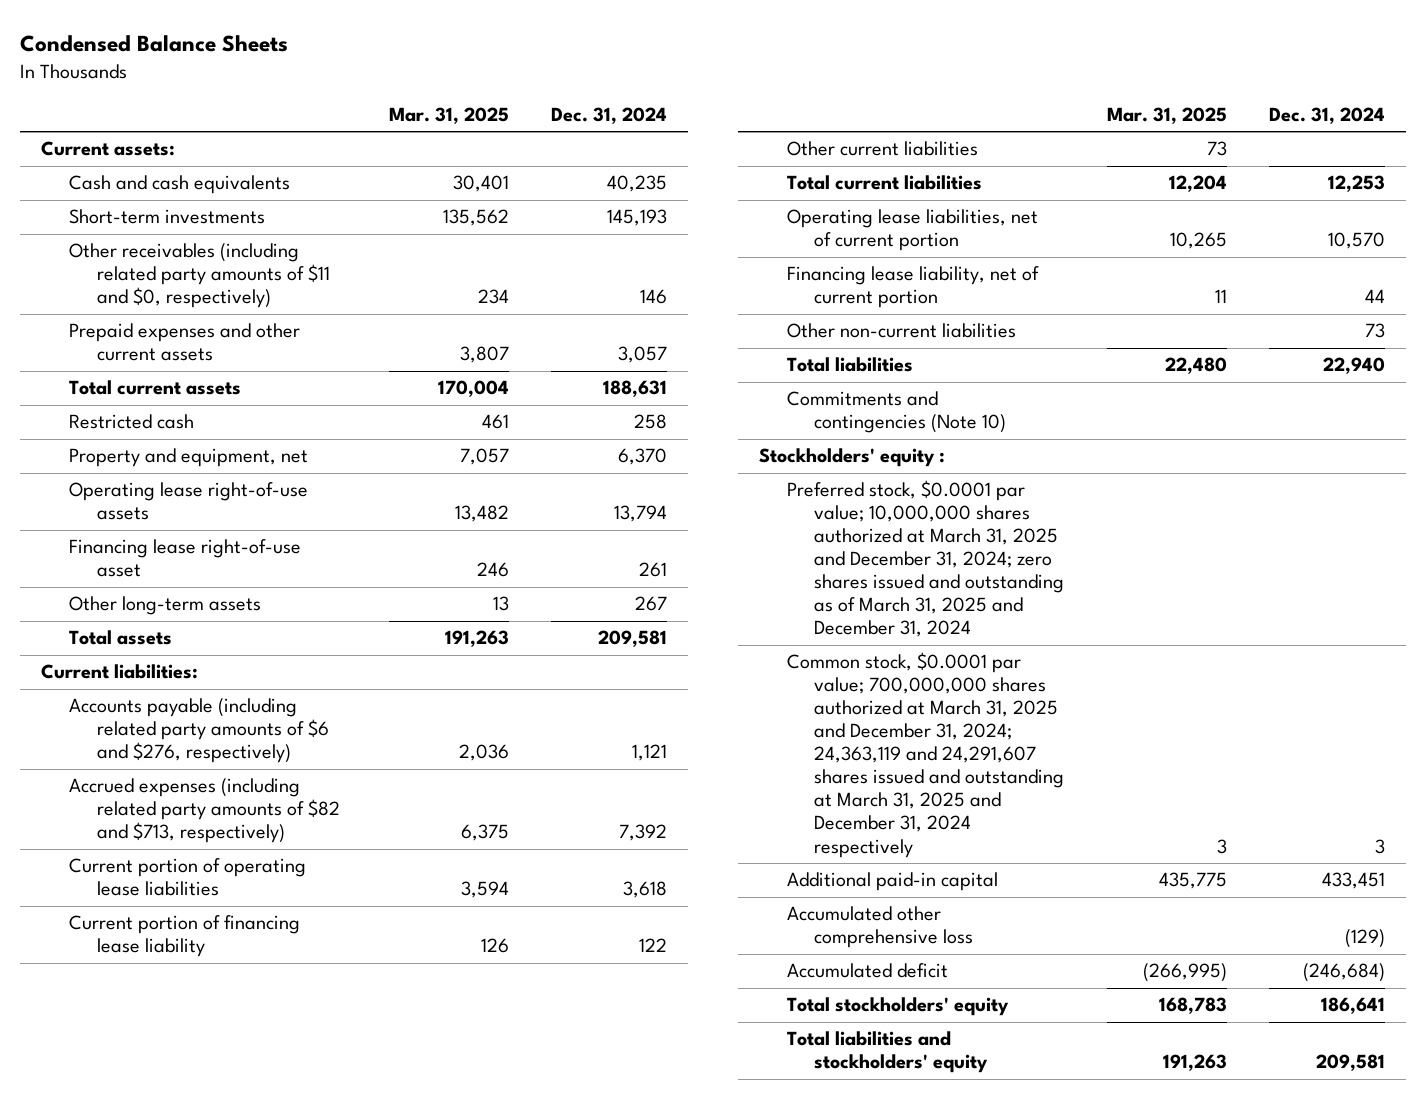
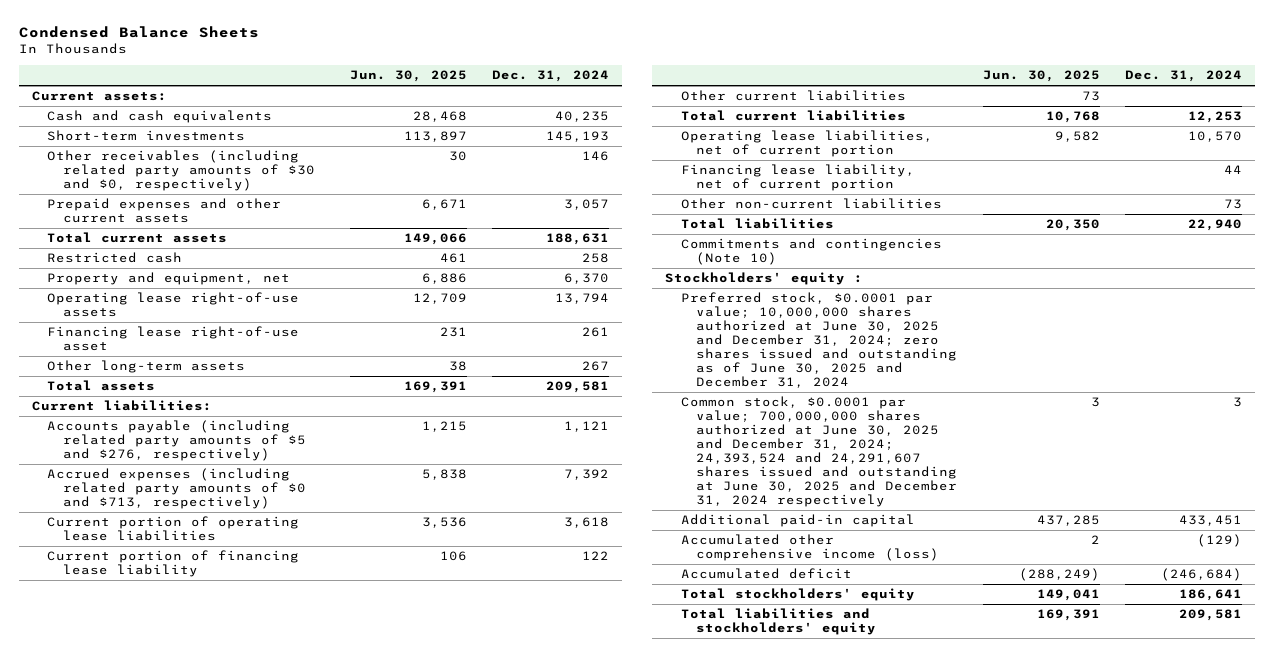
[388,106,509,124] Mar. 31, 2025 -> none
none -> [349,70,467,83] Jun. 30, 2025
[68,243,330,309] Other receivables (including related party amounts of $11 and $0, respectively) -> [47,150,316,192] Other receivables (including related party amounts of $30 and $0, respectively)
[68,698,329,764] Accounts payable (including related party amounts of $6 and $276, respectively) -> [47,420,307,462] Accounts payable (including related party amounts of $5 and $276, respectively)
[68,778,340,844] Accrued expenses (including related party amounts of $82 and $713, respectively) -> [47,468,307,510] Accrued expenses (including related party amounts of $0 and $713, respectively)
[786,480,1065,638] Preferred stock, $0.0001 par value; 10,000,000 shares authorized at March 31, 2025 and December 31, 2024; zero shares issued and outstanding as of March 31, 2025 and December 31, 2024 -> [680,292,958,389] Preferred stock, $0.0001 par value; 10,000,000 shares authorized at June 30, 2025 and December 31, 2024; zero shares issued and outstanding as of June 30, 2025 and December 31, 2024
[786,652,1065,858] Common stock, $0.0001 par value; 700,000,000 shares authorized at March 31, 2025 and December 31, 2024; 24,363,119 and 24,291,607 shares issued and outstanding at March 31, 2025 and December 31, 2024 respectively -> [680,396,958,508] Common stock, $0.0001 par value; 700,000,000 shares authorized at June 30, 2025 and December 31, 2024; 24,393,524 and 24,291,607 shares issued and outstanding at June 30, 2025 and December 31, 2024 respectively
[786,906,974,949] Accumulated other comprehensive loss -> [680,534,940,562] Accumulated other comprehensive income (loss)

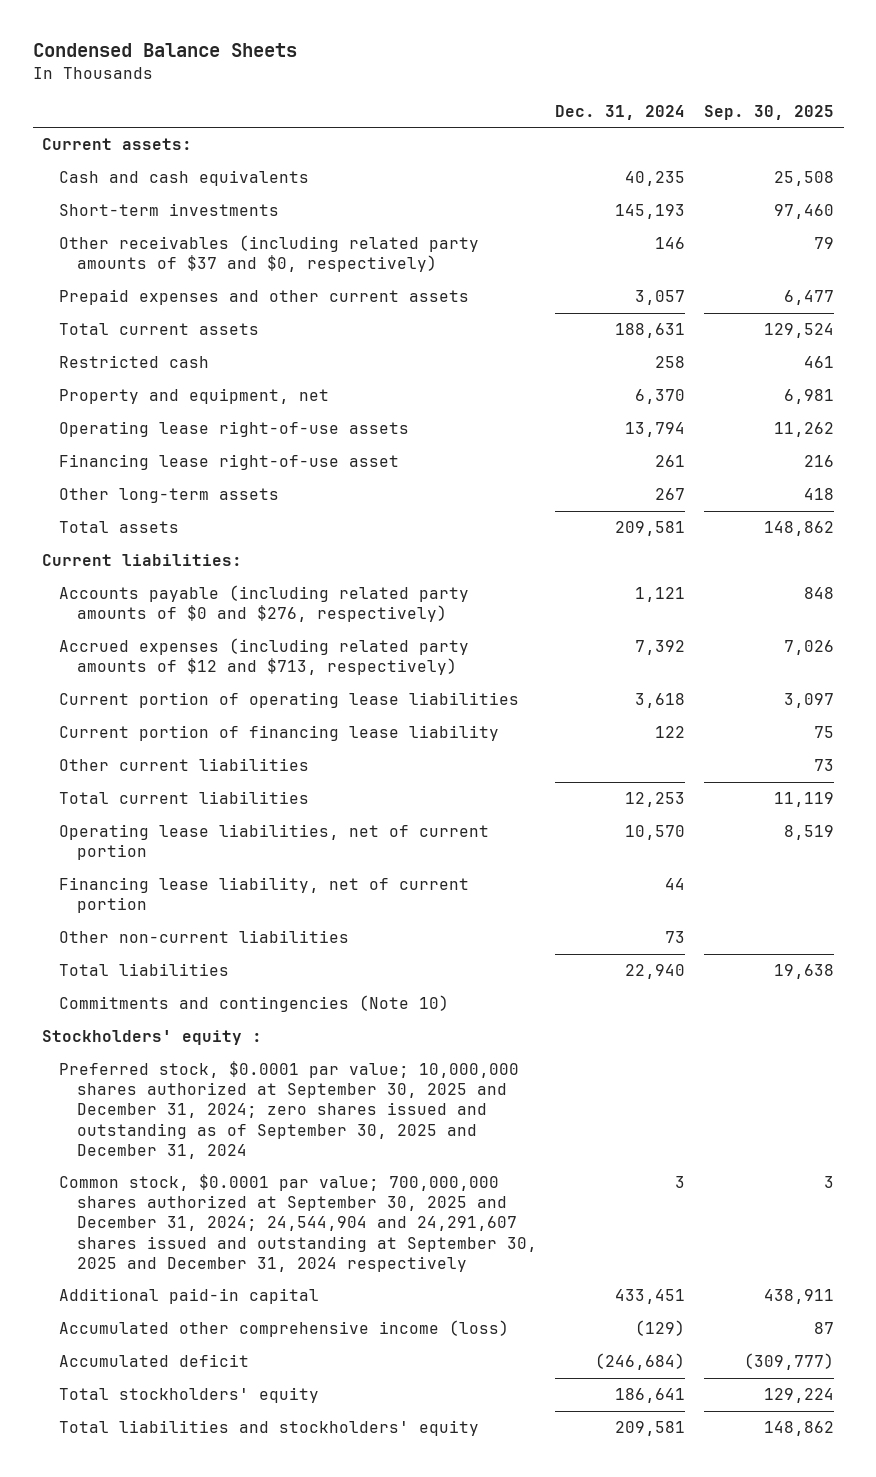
[349,70,467,83] Jun. 30, 2025 -> none
none -> [704,104,835,120] Sep. 30, 2025
[47,150,316,192] Other receivables (including related party amounts of $30 and $0, respectively) -> [59,235,480,273] Other receivables (including related party amounts of $37 and $0, respectively)
[47,420,307,462] Accounts payable (including related party amounts of $5 and $276, respectively) -> [59,585,470,623] Accounts payable (including related party amounts of $0 and $276, respectively)
[47,468,307,510] Accrued expenses (including related party amounts of $0 and $713, respectively) -> [59,638,470,676] Accrued expenses (including related party amounts of $12 and $713, respectively)
[680,292,958,389] Preferred stock, $0.0001 par value; 10,000,000 shares authorized at June 30, 2025 and December 31, 2024; zero shares issued and outstanding as of June 30, 2025 and December 31, 2024 -> [59,1061,520,1159] Preferred stock, $0.0001 par value; 10,000,000 shares authorized at September 30, 2025 and December 31, 2024; zero shares issued and outstanding as of September 30, 2025 and December 31, 2024
[680,396,958,508] Common stock, $0.0001 par value; 700,000,000 shares authorized at June 30, 2025 and December 31, 2024; 24,393,524 and 24,291,607 shares issued and outstanding at June 30, 2025 and December 31, 2024 respectively -> [59,1174,537,1272] Common stock, $0.0001 par value; 700,000,000 shares authorized at September 30, 2025 and December 31, 2024; 24,544,904 and 24,291,607 shares issued and outstanding at September 30, 2025 and December 31, 2024 respectively

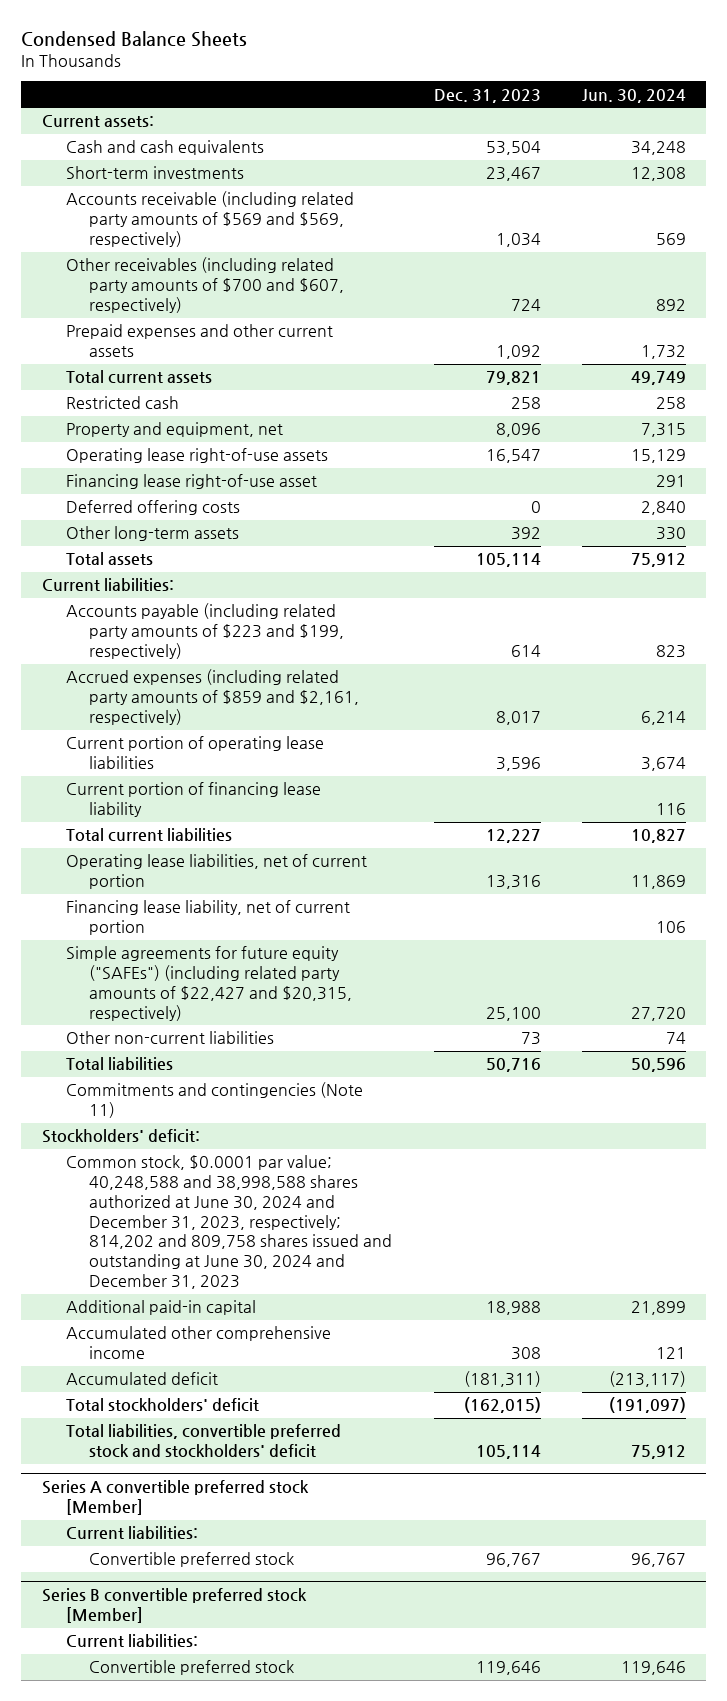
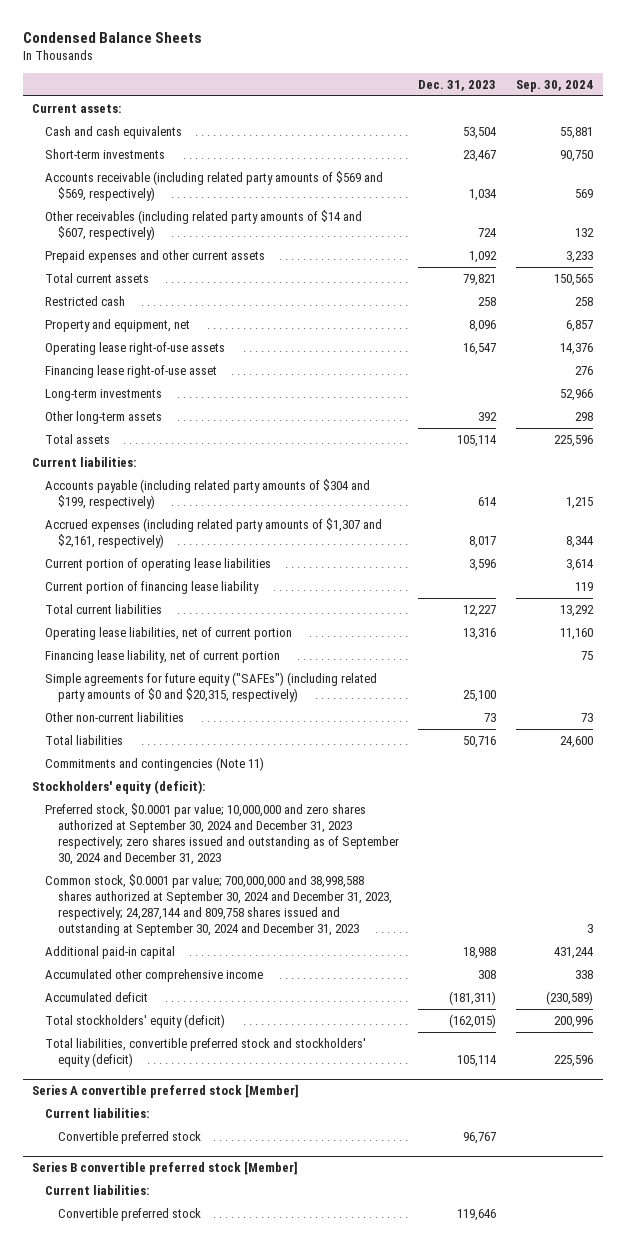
[581,88,686,103] Jun. 30, 2024 -> none
none -> [515,79,593,92] Sep. 30, 2024
[65,257,345,313] Other receivables (including related party amounts of $700 and $607, respectively) -> [44,209,362,241] Other receivables (including related party amounts of $14 and $607, respectively)
[65,500,240,516] Deferred offering costs -> none
none -> [44,388,162,401] Long-term investments
[65,603,345,659] Accounts payable (including related party amounts of $223 and $199, respectively) -> [44,478,370,510] Accounts payable (including related party amounts of $304 and $199, respectively)
[65,669,360,725] Accrued expenses (including related party amounts of $859 and $2,161, respectively) -> [44,517,382,549] Accrued expenses (including related party amounts of $1,307 and $2,161, respectively)
[65,946,353,1021] Simple agreements for future equity ("SAFEs") (including related party amounts of $22,427 and $20,315, respectively) -> [44,671,377,703] Simple agreements for future equity ("SAFEs") (including related party amounts of $0 and $20,315, respectively)
[41,1129,200,1144] Stockholders' deficit: -> [32,779,206,794] Stockholders' equity (deficit):
none -> [44,802,399,866] Preferred stock, $0.0001 par value; 10,000,000 and zero shares authorized at September 30, 2024 and December 31, 2023 respectively; zero shares issued and outstanding as of September 30, 2024 and December 31, 2023
[65,1155,393,1289] Common stock, $0.0001 par value; 40,248,588 and 38,998,588 shares authorized at June 30, 2024 and December 31, 2023, respectively; 814,202 and 809,758 shares issued and outstanding at June 30, 2024 and December 31, 2023 -> [44,873,392,937] Common stock, $0.0001 par value; 700,000,000 and 38,998,588 shares authorized at September 30, 2024 and December 31, 2023, respectively; 24,287,144 and 809,758 shares issued and outstanding at September 30, 2024 and December 31, 2023
[65,1398,259,1413] Total stockholders' deficit -> [44,1013,225,1028] Total stockholders' equity (deficit)
[65,1424,341,1459] Total liabilities, convertible preferred stock and stockholders' deficit -> [44,1037,366,1068] Total liabilities, convertible preferred stock and stockholders' equity (deficit)

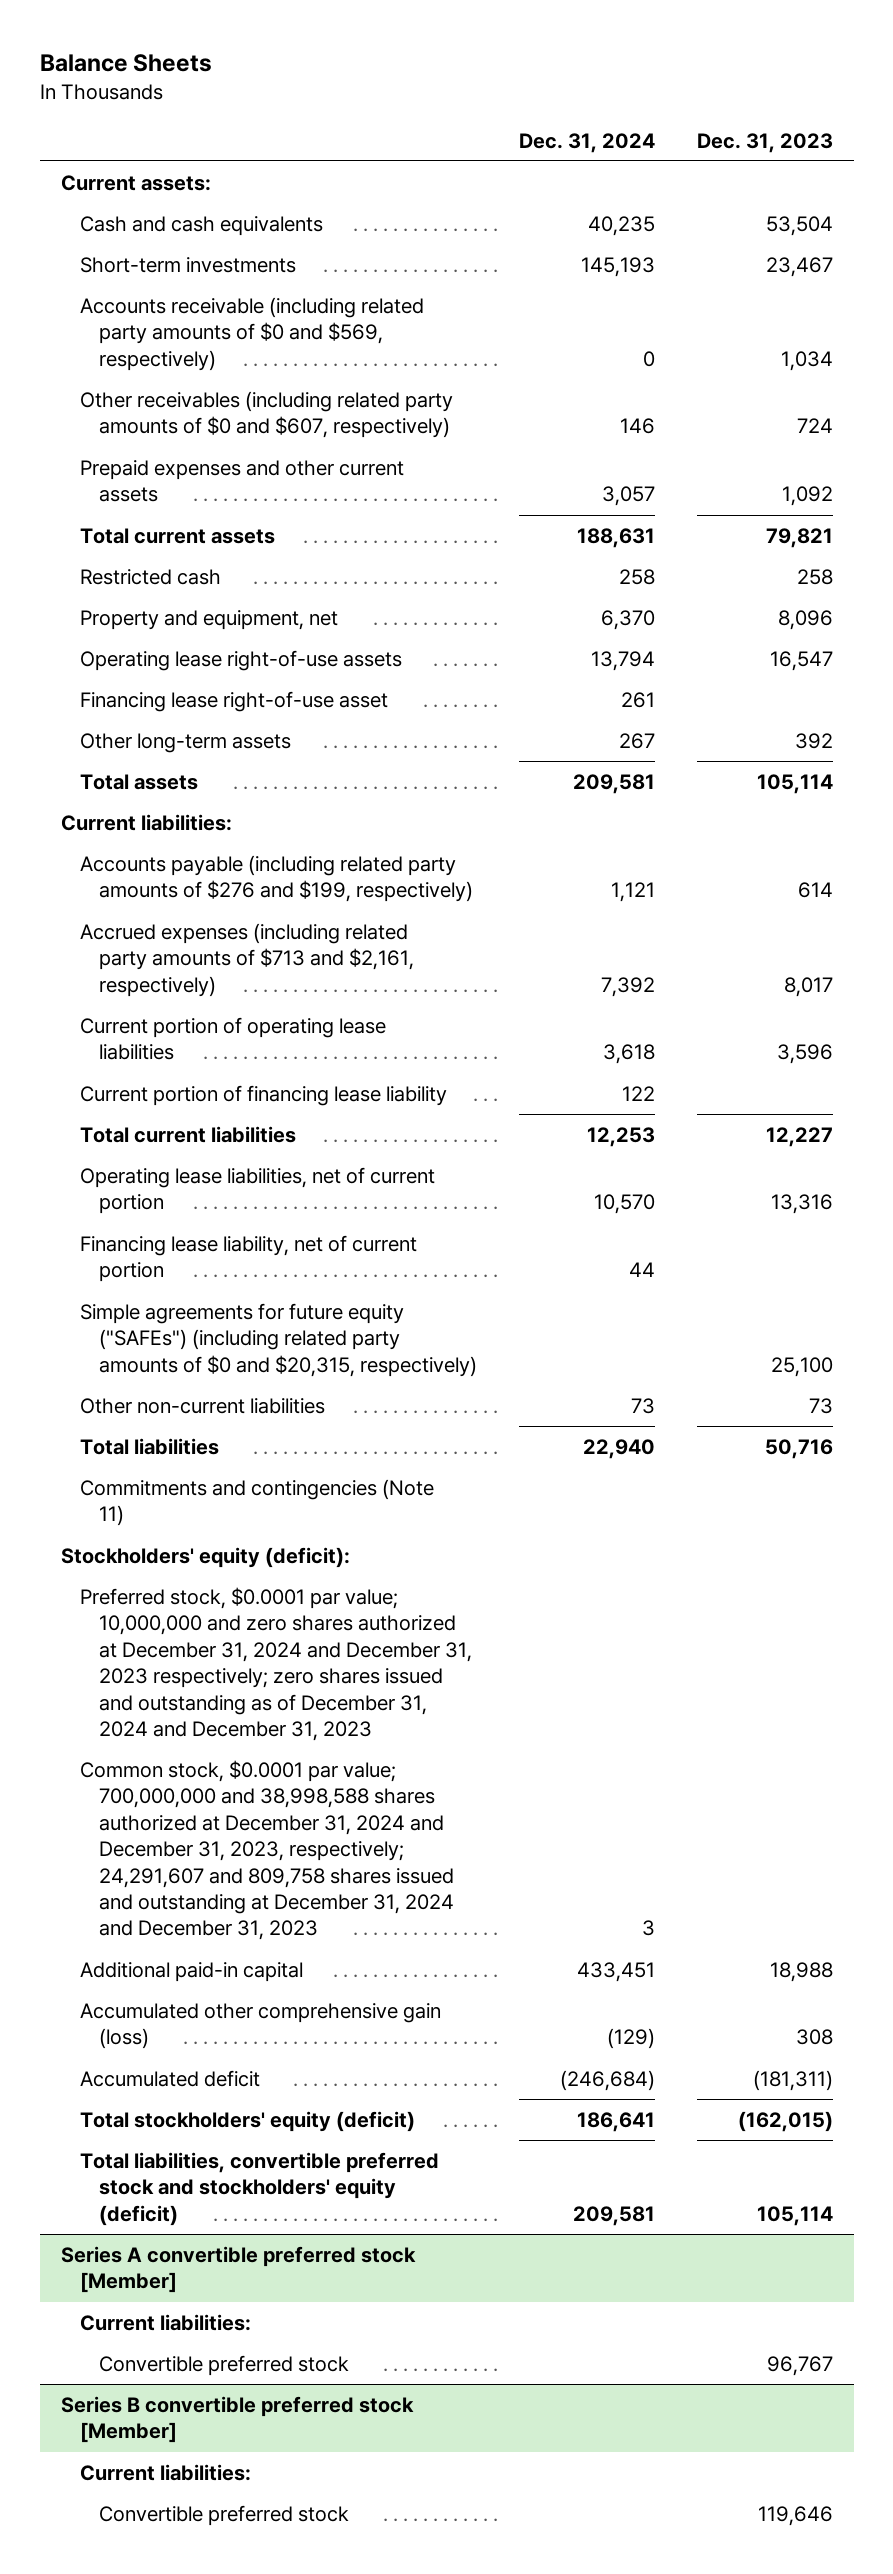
[22,31,202,43] Condensed Balance Sheets -> [39,54,212,73] Balance Sheets
[515,79,593,92] Sep. 30, 2024 -> none
none -> [518,132,655,153] Dec. 31, 2024
[44,170,383,202] Accounts receivable (including related party amounts of $569 and $569, respectively) -> [79,296,424,371] Accounts receivable (including related party amounts of $0 and $569, respectively)
[44,209,362,241] Other receivables (including related party amounts of $14 and $607, respectively) -> [79,390,453,439] Other receivables (including related party amounts of $0 and $607, respectively)
[44,388,162,401] Long-term investments -> none
[44,478,370,510] Accounts payable (including related party amounts of $304 and $199, respectively) -> [79,854,473,903] Accounts payable (including related party amounts of $276 and $199, respectively)
[44,517,382,549] Accrued expenses (including related party amounts of $1,307 and $2,161, respectively) -> [79,922,414,997] Accrued expenses (including related party amounts of $713 and $2,161, respectively)
[44,802,399,866] Preferred stock, $0.0001 par value; 10,000,000 and zero shares authorized at September 30, 2024 and December 31, 2023 respectively; zero shares issued and outstanding as of September 30, 2024 and December 31, 2023 -> [79,1586,472,1741] Preferred stock, $0.0001 par value; 10,000,000 and zero shares authorized at December 31, 2024 and December 31, 2023 respectively; zero shares issued and outstanding as of December 31, 2024 and December 31, 2023
[44,873,392,937] Common stock, $0.0001 par value; 700,000,000 and 38,998,588 shares authorized at September 30, 2024 and December 31, 2023, respectively; 24,287,144 and 809,758 shares issued and outstanding at September 30, 2024 and December 31, 2023 -> [79,1759,454,1941] Common stock, $0.0001 par value; 700,000,000 and 38,998,588 shares authorized at December 31, 2024 and December 31, 2023, respectively; 24,291,607 and 809,758 shares issued and outstanding at December 31, 2024 and December 31, 2023
[44,968,263,982] Accumulated other comprehensive income -> [79,2002,441,2050] Accumulated other comprehensive gain (loss)

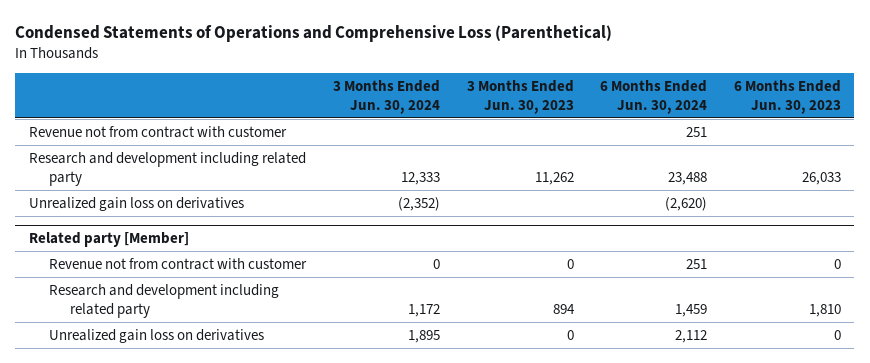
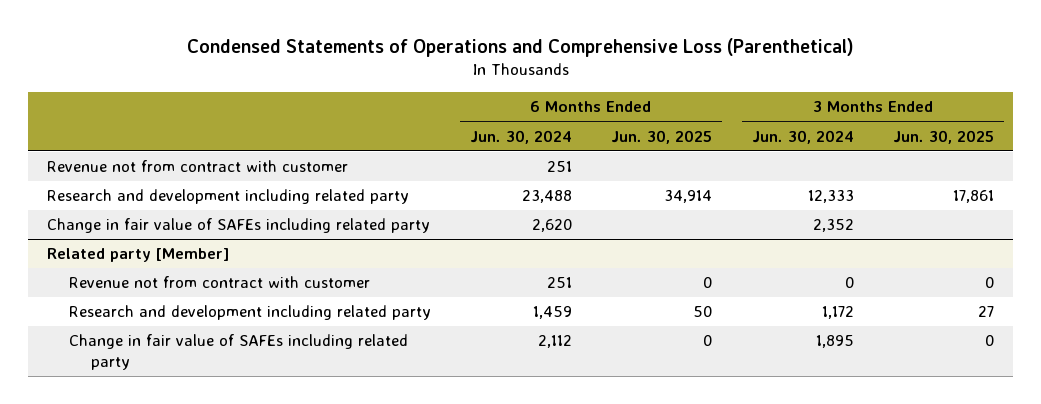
[466,80,574,114] 3 Months Ended Jun. 30, 2023 -> none
[734,80,842,114] 6 Months Ended Jun. 30, 2023 -> none
none -> [611,129,713,144] Jun. 30, 2025
none -> [892,129,994,144] Jun. 30, 2025
[28,196,244,211] Unrealized gain loss on derivatives -> none
none -> [47,218,431,234] Change in fair value of SAFEs including related party
[49,328,265,343] Unrealized gain loss on derivatives -> [69,334,409,371] Change in fair value of SAFEs including related party

